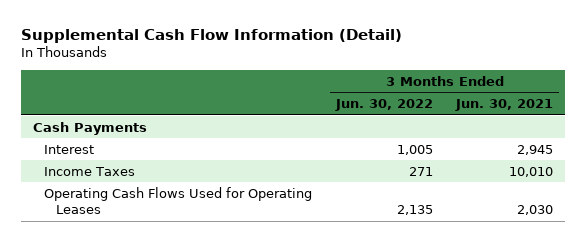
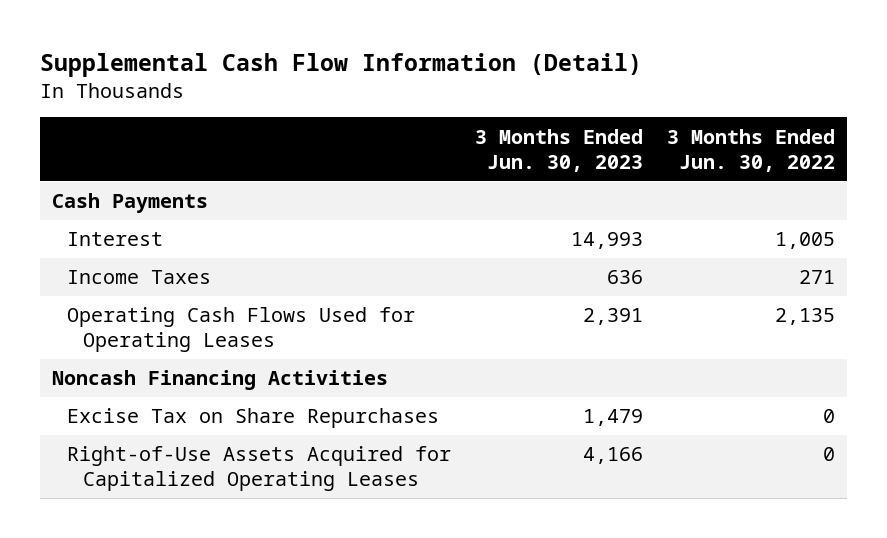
[455,99,554,112] Jun. 30, 2021 -> none
none -> [475,128,644,172] 3 Months Ended Jun. 30, 2023
none -> [51,370,388,391] Noncash Financing Activities
none -> [67,408,440,429] Excise Tax on Share Repurchases
none -> [67,446,452,492] Right-of-Use Assets Acquired for Capitalized Operating Leases

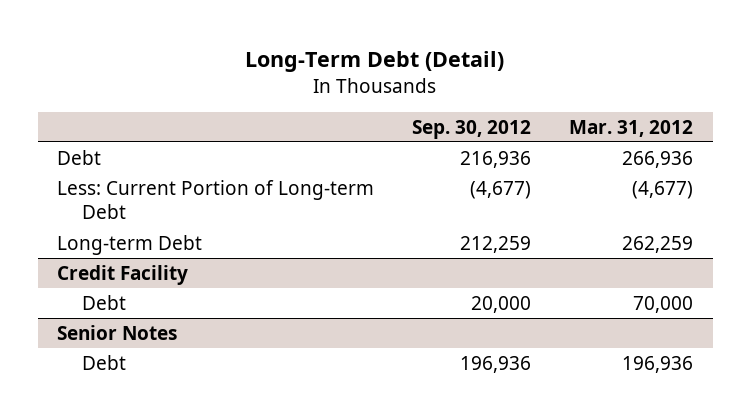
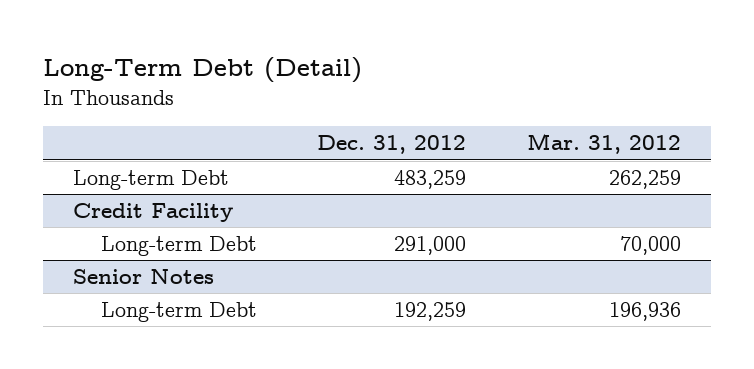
[412,119,532,139] Sep. 30, 2012 -> none
none -> [317,135,467,155] Dec. 31, 2012
[57,149,102,165] Debt -> none
[57,179,375,220] Less: Current Portion of Long-term Debt -> none
[82,294,127,310] Debt -> none
none -> [100,236,257,257] Long-term Debt
[82,354,127,370] Debt -> [100,302,257,323] Long-term Debt

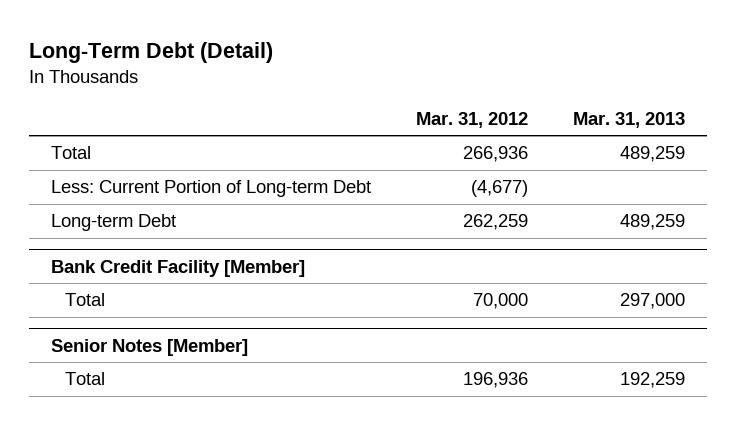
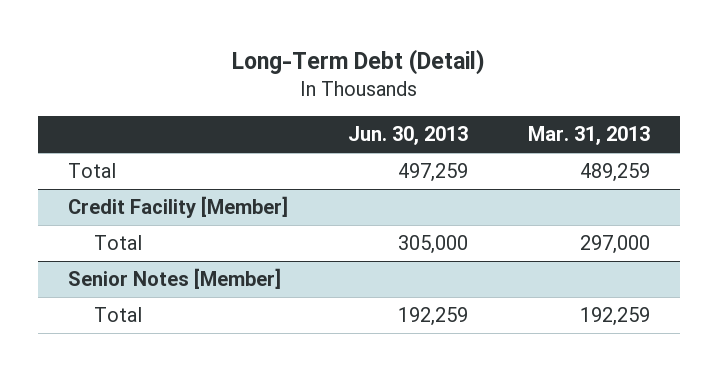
[416,111,529,128] Mar. 31, 2012 -> none
none -> [347,126,468,146] Jun. 30, 2013
[51,180,372,198] Less: Current Portion of Long-term Debt -> none
[51,214,177,232] Long-term Debt -> none
[51,259,306,277] Bank Credit Facility [Member] -> [67,196,288,219] Credit Facility [Member]

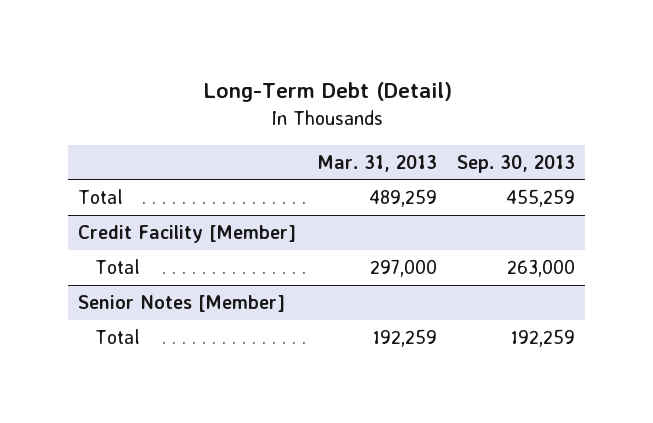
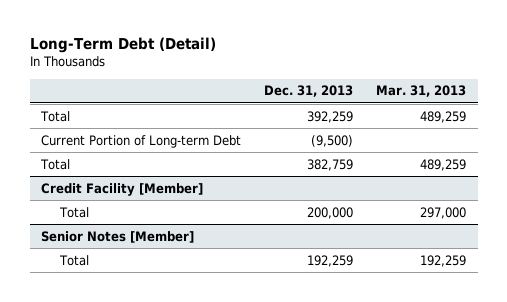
[457,154,576,173] Sep. 30, 2013 -> none
none -> [264,85,354,98] Dec. 31, 2013
none -> [41,134,242,148] Current Portion of Long-term Debt
none -> [40,158,71,170] Total

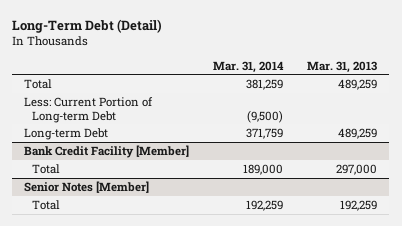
[264,85,354,98] Dec. 31, 2013 -> none
none -> [213,60,285,73] Mar. 31, 2014
[41,134,242,148] Current Portion of Long-term Debt -> [24,96,154,123] Less: Current Portion of Long-term Debt
[40,158,71,170] Total -> [24,127,109,140] Long-term Debt
[41,182,204,196] Credit Facility [Member] -> [24,144,190,158] Bank Credit Facility [Member]

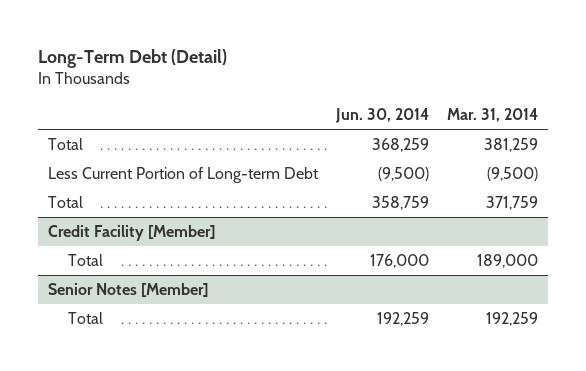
[307,60,378,73] Mar. 31, 2013 -> none
none -> [335,108,430,124] Jun. 30, 2014
[24,96,154,123] Less: Current Portion of Long-term Debt -> [47,167,319,184] Less Current Portion of Long-term Debt
[24,127,109,140] Long-term Debt -> [47,196,83,209] Total
[24,144,190,158] Bank Credit Facility [Member] -> [47,225,215,242] Credit Facility [Member]

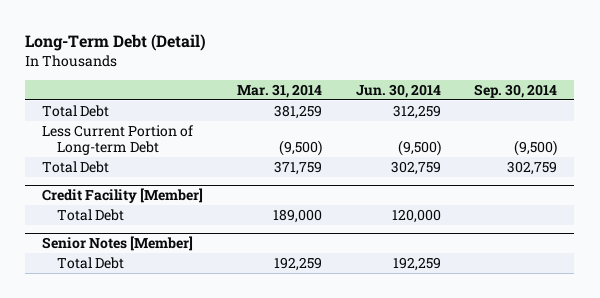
none -> [474,83,558,98] Sep. 30, 2014
[47,138,83,151] Total -> [42,105,110,118] Total Debt
[372,138,430,153] 368,259 -> [392,105,441,120] 312,259
[47,196,83,209] Total -> [42,161,110,174] Total Debt
[372,196,430,211] 358,759 -> [390,161,441,176] 302,759
[67,254,103,267] Total -> [57,209,125,222] Total Debt
[370,254,430,269] 176,000 -> [391,209,441,224] 120,000
[67,312,103,325] Total -> [57,257,125,270] Total Debt

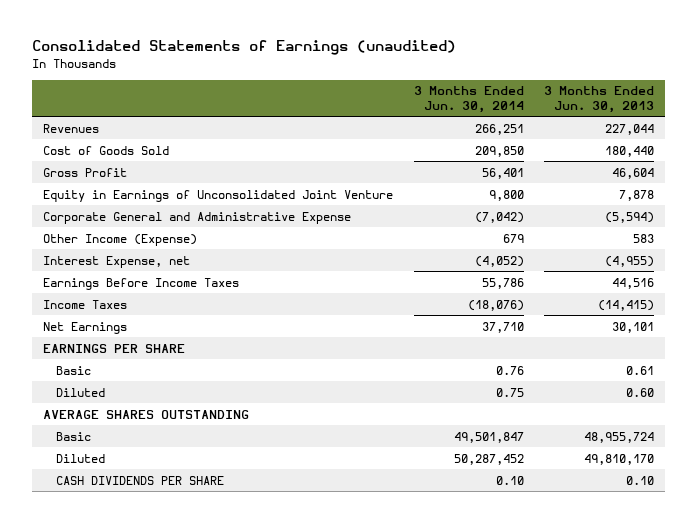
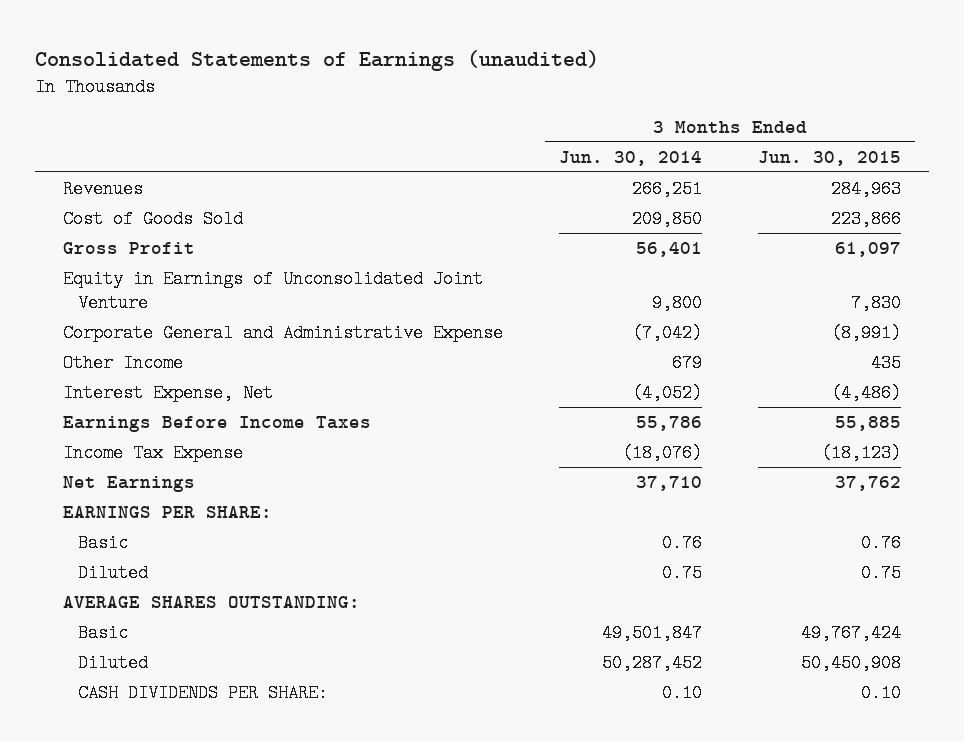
[544,86,655,113] 3 Months Ended Jun. 30, 2013 -> none
none -> [757,150,901,166] Jun. 30, 2015
[42,233,197,246] Other Income (Expense) -> [62,354,183,373] Other Income
[42,255,190,268] Interest Expense, net -> [62,384,273,403] Interest Expense, Net
[42,299,127,309] Income Taxes -> [62,444,243,463] Income Tax Expense
[42,343,185,353] EARNINGS PER SHARE -> [62,506,272,519] EARNINGS PER SHARE:
[42,409,249,419] AVERAGE SHARES OUTSTANDING -> [62,596,360,609] AVERAGE SHARES OUTSTANDING:
[56,475,225,485] CASH DIVIDENDS PER SHARE -> [78,684,329,703] CASH DIVIDENDS PER SHARE:

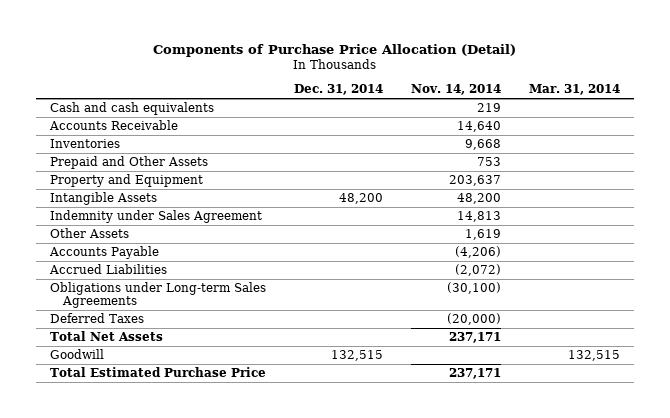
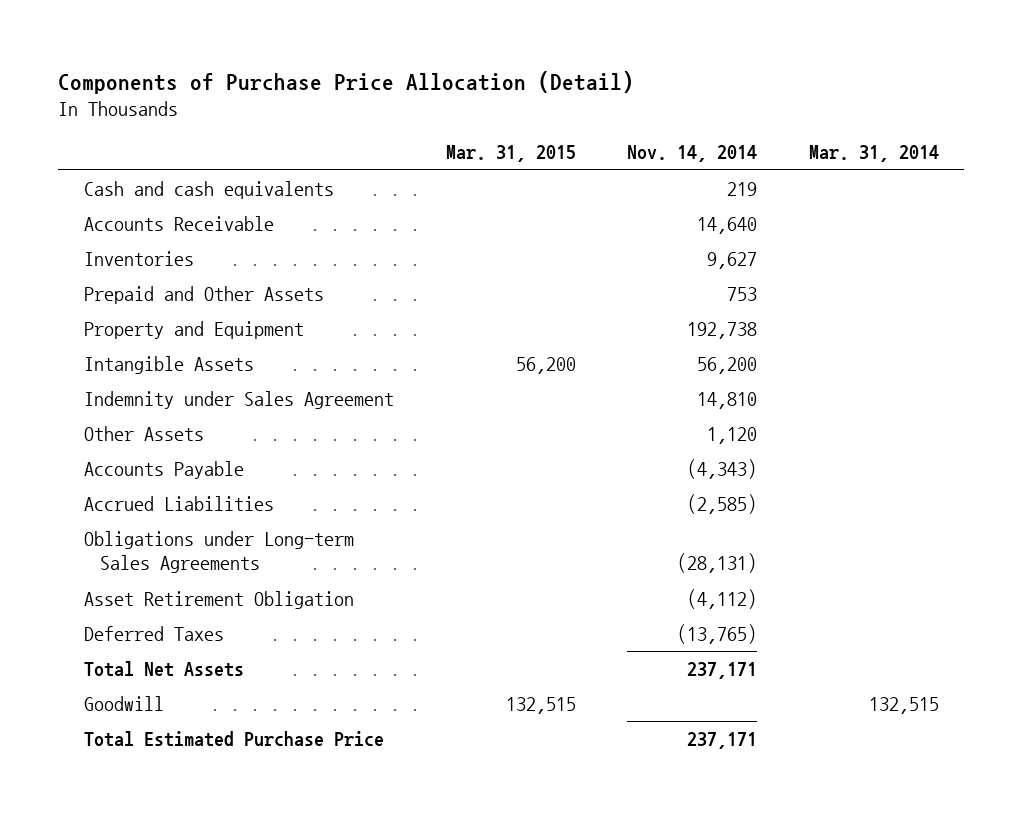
[294,84,384,96] Dec. 31, 2014 -> none
none -> [445,145,576,163] Mar. 31, 2015
[464,138,501,150] 9,668 -> [707,251,758,269] 9,627
[448,174,501,186] 203,637 -> [687,321,758,339] 192,738
[456,192,501,204] 48,200 -> [697,356,758,374] 56,200
[456,210,501,222] 14,813 -> [697,391,758,409] 14,810
[464,228,501,240] 1,619 -> [707,426,758,444] 1,120
[454,245,501,258] (4,206) -> [687,458,758,479] (4,343)
[454,263,501,276] (2,072) -> [687,493,758,514] (2,585)
[446,281,501,294] (30,100) -> [677,553,758,574] (28,131)
none -> [83,590,354,609] Asset Retirement Obligation
[446,312,501,325] (20,000) -> [677,623,758,644] (13,765)

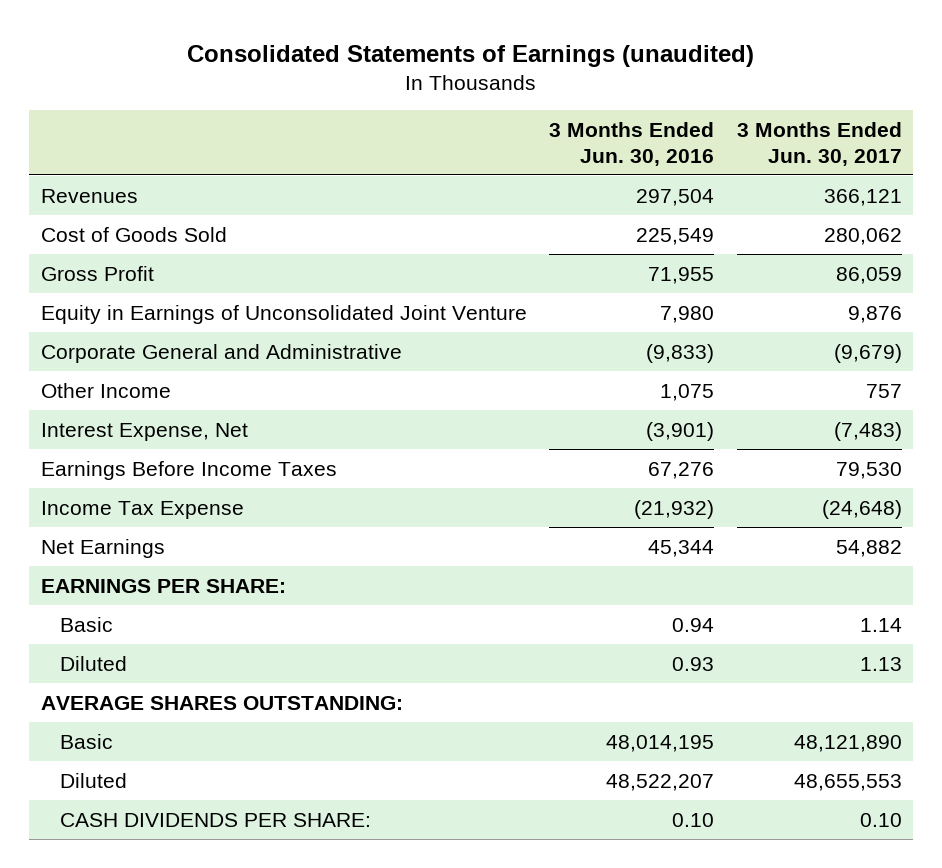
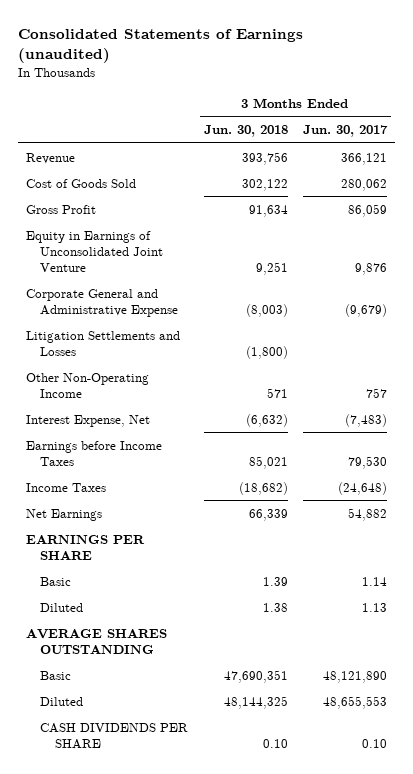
[549,122,715,166] 3 Months Ended Jun. 30, 2016 -> none
none -> [203,125,288,138] Jun. 30, 2018
[40,188,138,203] Revenues -> [25,152,75,164] Revenue
[40,343,402,363] Corporate General and Administrative -> [25,288,179,317] Corporate General and Administrative Expense
none -> [25,330,180,356] Litigation Settlements and Losses
[40,382,171,398] Other Income -> [25,372,149,398] Other Non-Operating Income
[40,460,337,480] Earnings Before Income Taxes -> [25,440,162,466] Earnings before Income Taxes
[40,500,244,519] Income Tax Expense -> [25,482,106,492] Income Taxes
[40,578,286,593] EARNINGS PER SHARE: -> [25,534,145,560] EARNINGS PER SHARE
[40,695,403,710] AVERAGE SHARES OUTSTANDING: -> [25,628,167,654] AVERAGE SHARES OUTSTANDING
[59,812,371,827] CASH DIVIDENDS PER SHARE: -> [40,722,189,749] CASH DIVIDENDS PER SHARE

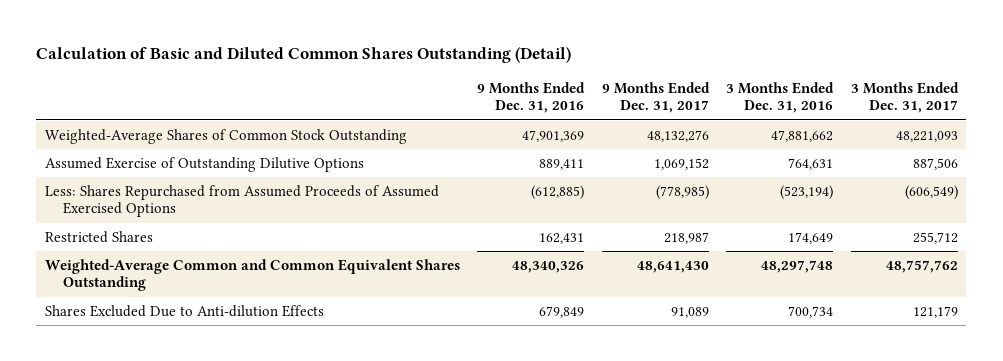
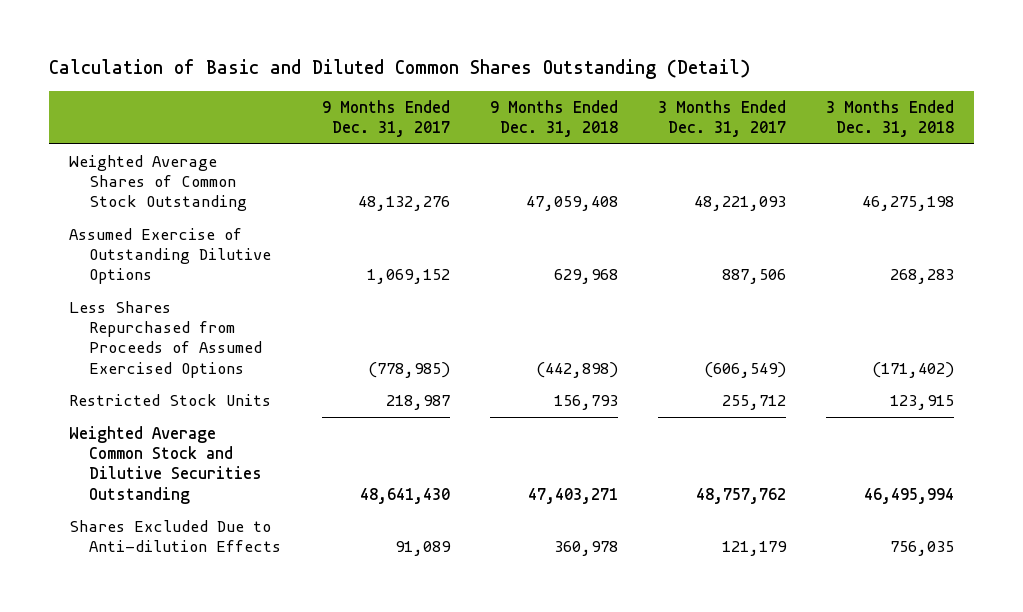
[477,82,586,114] 9 Months Ended Dec. 31, 2016 -> none
[726,82,835,114] 3 Months Ended Dec. 31, 2016 -> none
none -> [489,99,618,137] 9 Months Ended Dec. 31, 2018
none -> [826,99,955,137] 3 Months Ended Dec. 31, 2018
[45,128,408,144] Weighted-Average Shares of Common Stock Outstanding -> [68,155,248,212] Weighted Average Shares of Common Stock Outstanding
[45,184,440,218] Less: Shares Repurchased from Assumed Proceeds of Assumed Exercised Options -> [68,301,263,378] Less Shares Repurchased from Proceeds of Assumed Exercised Options
[45,230,154,243] Restricted Shares -> [68,394,271,407] Restricted Stock Units
[45,258,461,292] Weighted-Average Common and Common Equivalent Shares Outstanding -> [68,426,263,504] Weighted Average Common Stock and Dilutive Securities Outstanding

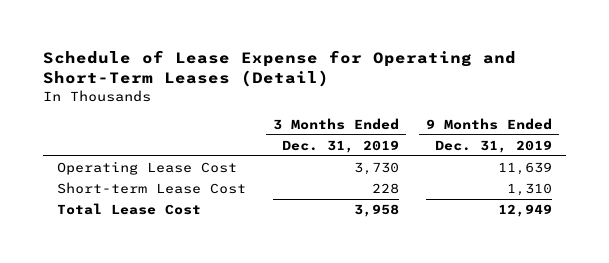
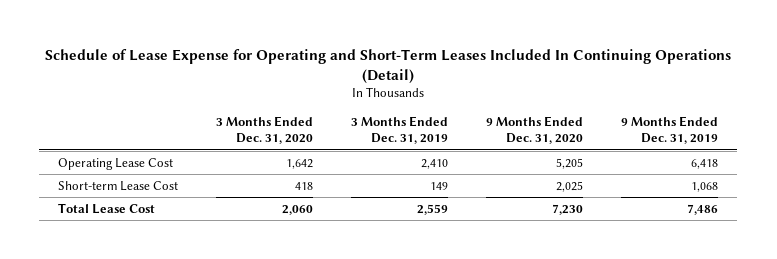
[43,50,517,88] Schedule of Lease Expense for Operating and Short-Term Leases (Detail) -> [45,48,732,84] Schedule of Lease Expense for Operating and Short-Term Leases Included In Continuing Operations (Detail)
none -> [216,116,314,145] 3 Months Ended Dec. 31, 2020
none -> [486,116,584,145] 9 Months Ended Dec. 31, 2020
[353,161,399,175] 3,730 -> [421,158,449,169] 2,410
[498,161,553,175] 11,639 -> [691,158,719,169] 6,418
[371,182,399,194] 228 -> [430,181,449,190] 149
[507,182,553,196] 1,310 -> [691,181,719,192] 1,068
[353,203,399,217] 3,958 -> [417,203,449,215] 2,559
[498,203,553,217] 12,949 -> [687,203,719,215] 7,486

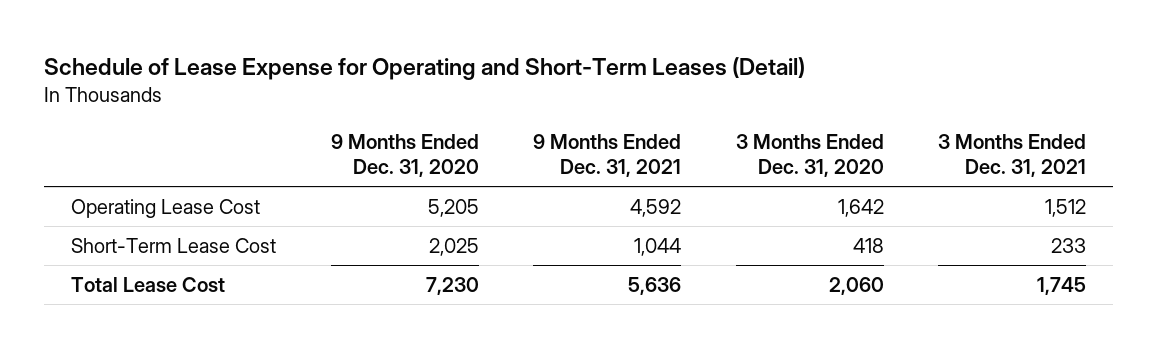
[45,48,732,84] Schedule of Lease Expense for Operating and Short-Term Leases Included In Continuing Operations (Detail) -> [43,56,805,80] Schedule of Lease Expense for Operating and Short-Term Leases (Detail)
[351,116,449,145] 3 Months Ended Dec. 31, 2019 -> none
[621,116,719,145] 9 Months Ended Dec. 31, 2019 -> none
none -> [533,134,682,178] 9 Months Ended Dec. 31, 2021
none -> [938,134,1087,178] 3 Months Ended Dec. 31, 2021
[58,180,179,191] Short-term Lease Cost -> [71,237,277,253] Short-Term Lease Cost

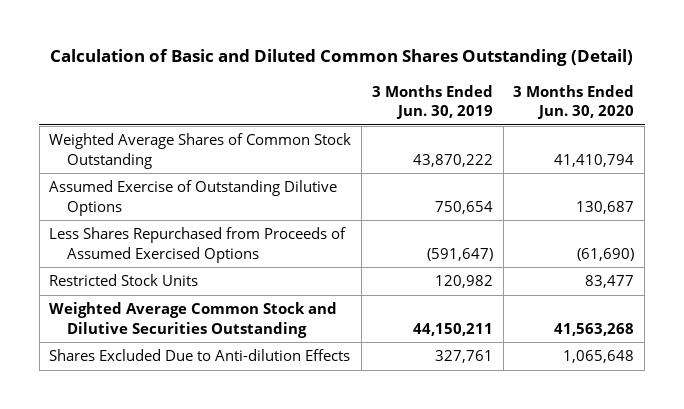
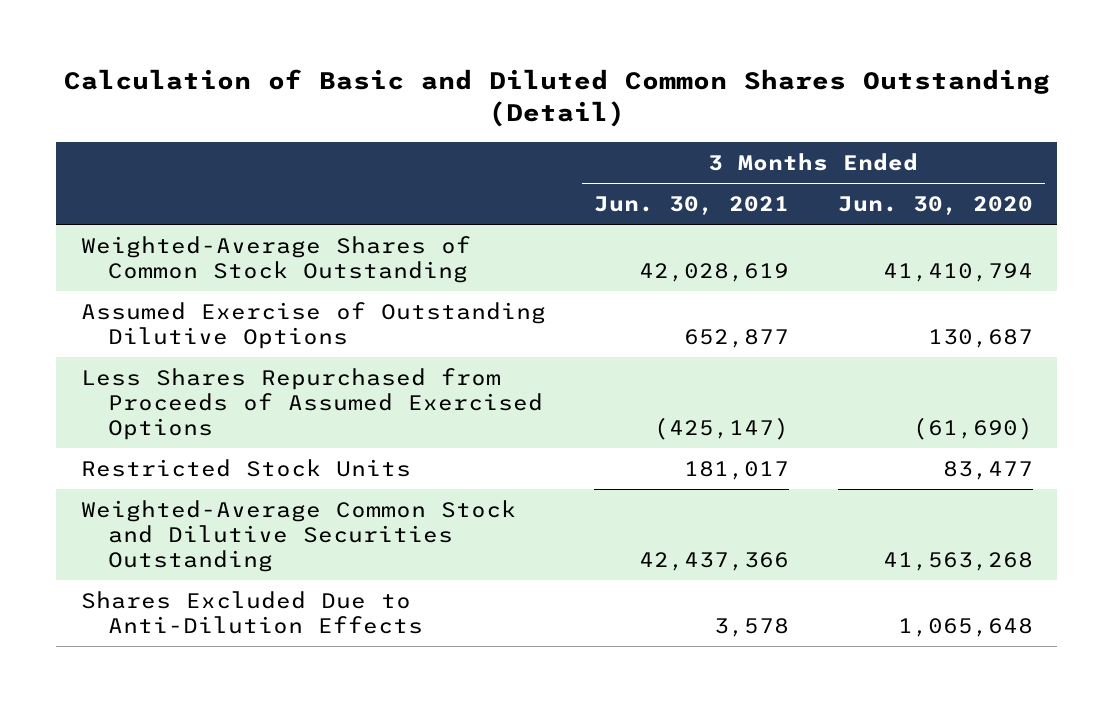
[371,84,493,119] 3 Months Ended Jun. 30, 2019 -> none
none -> [594,196,790,216] Jun. 30, 2021
[49,133,352,169] Weighted Average Shares of Common Stock Outstanding -> [80,235,471,283] Weighted-Average Shares of Common Stock Outstanding
[49,302,338,338] Weighted Average Common Stock and Dilutive Securities Outstanding -> [80,499,516,573] Weighted-Average Common Stock and Dilutive Securities Outstanding
[49,349,351,362] Shares Excluded Due to Anti-dilution Effects -> [80,590,423,634] Shares Excluded Due to Anti-Dilution Effects

